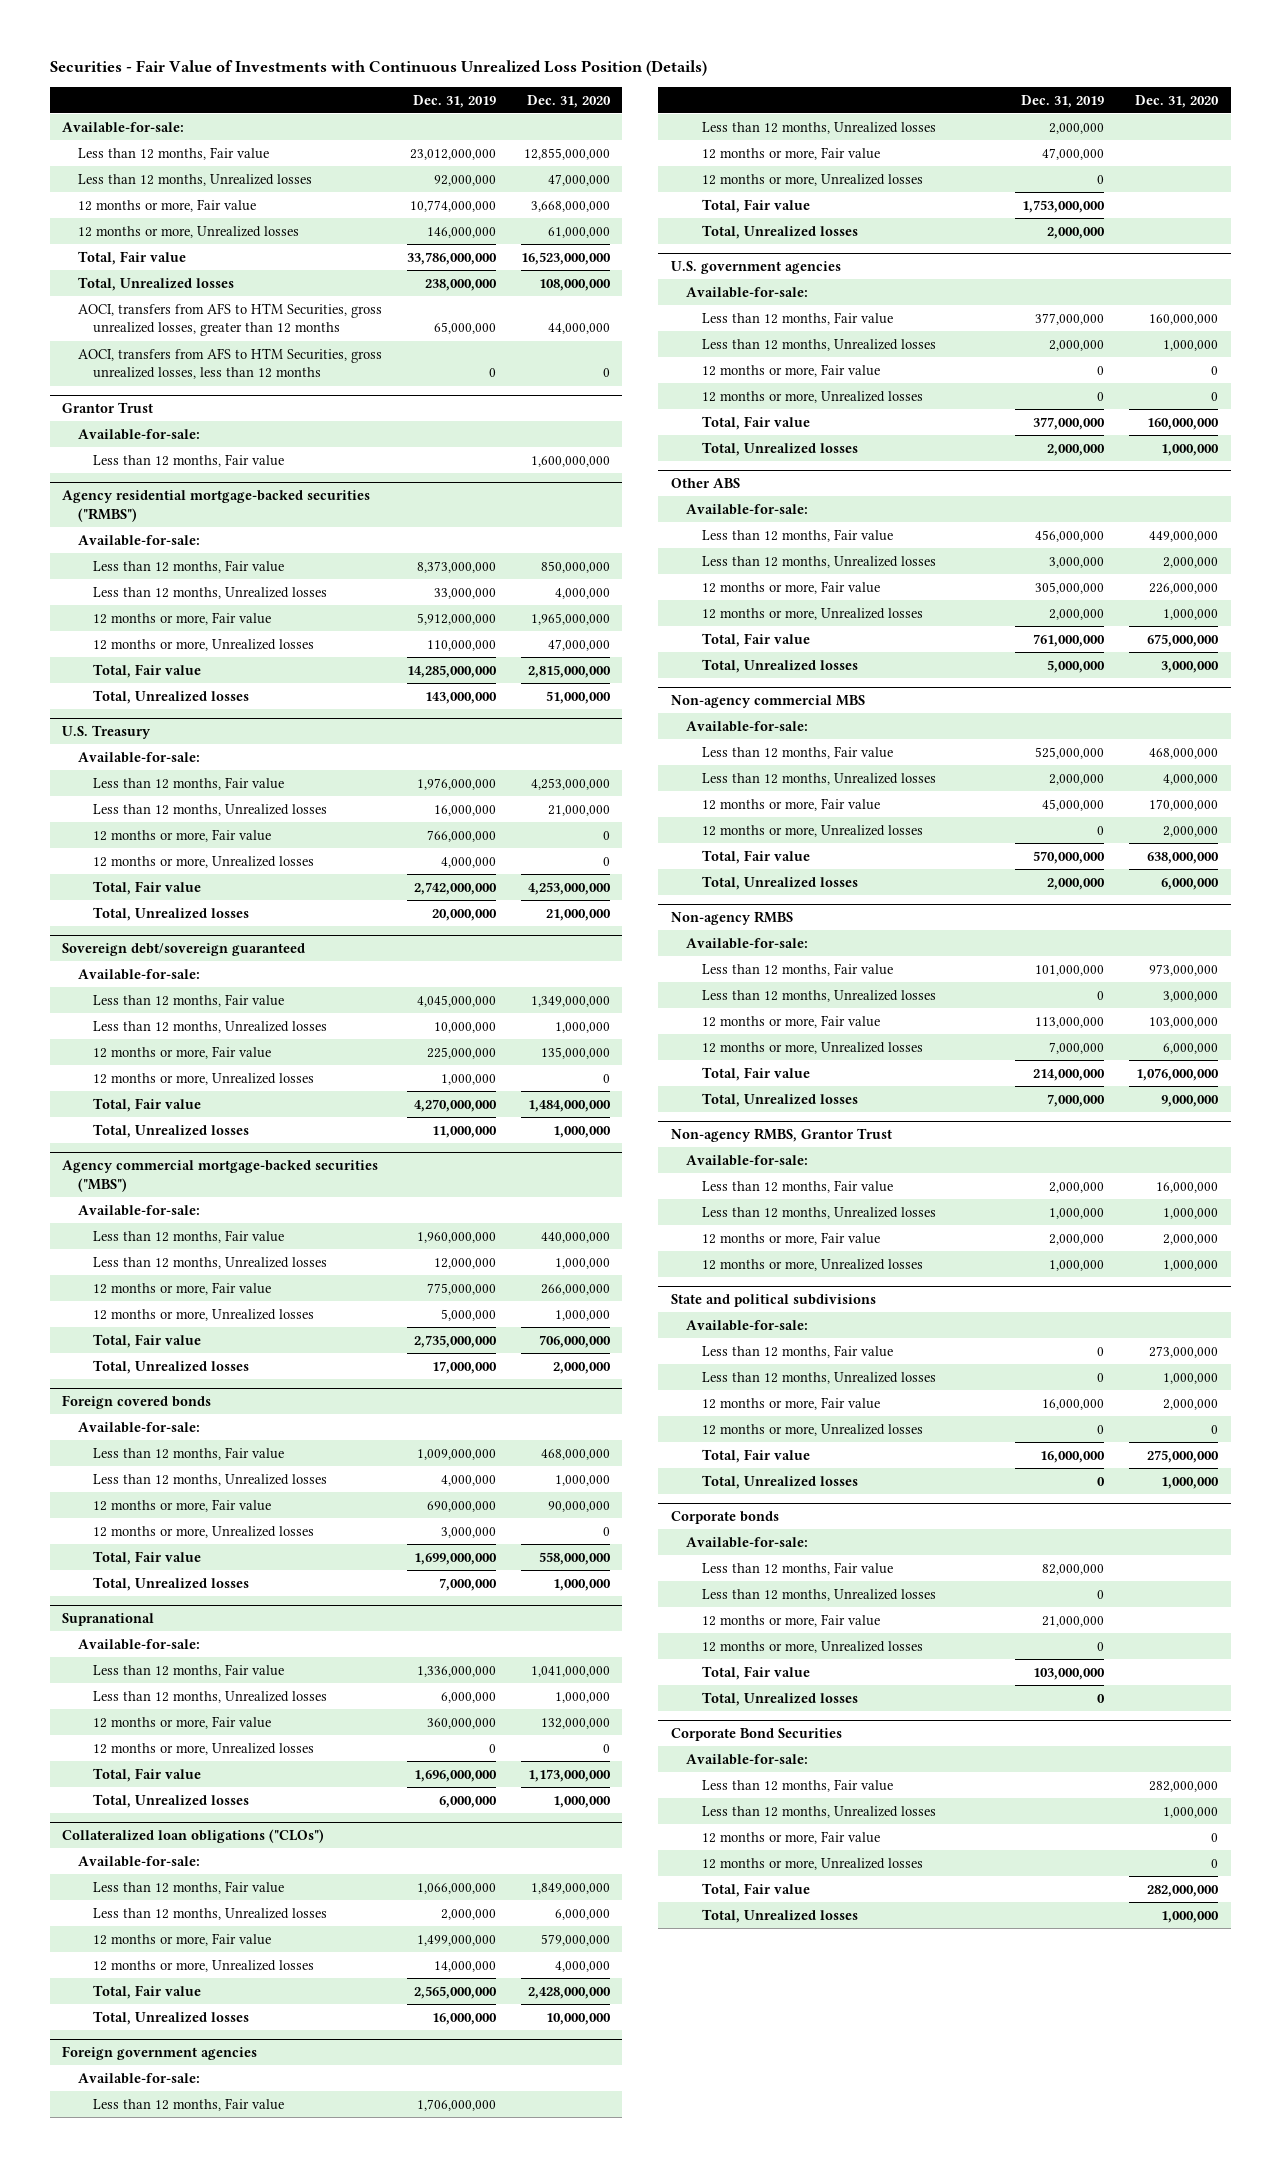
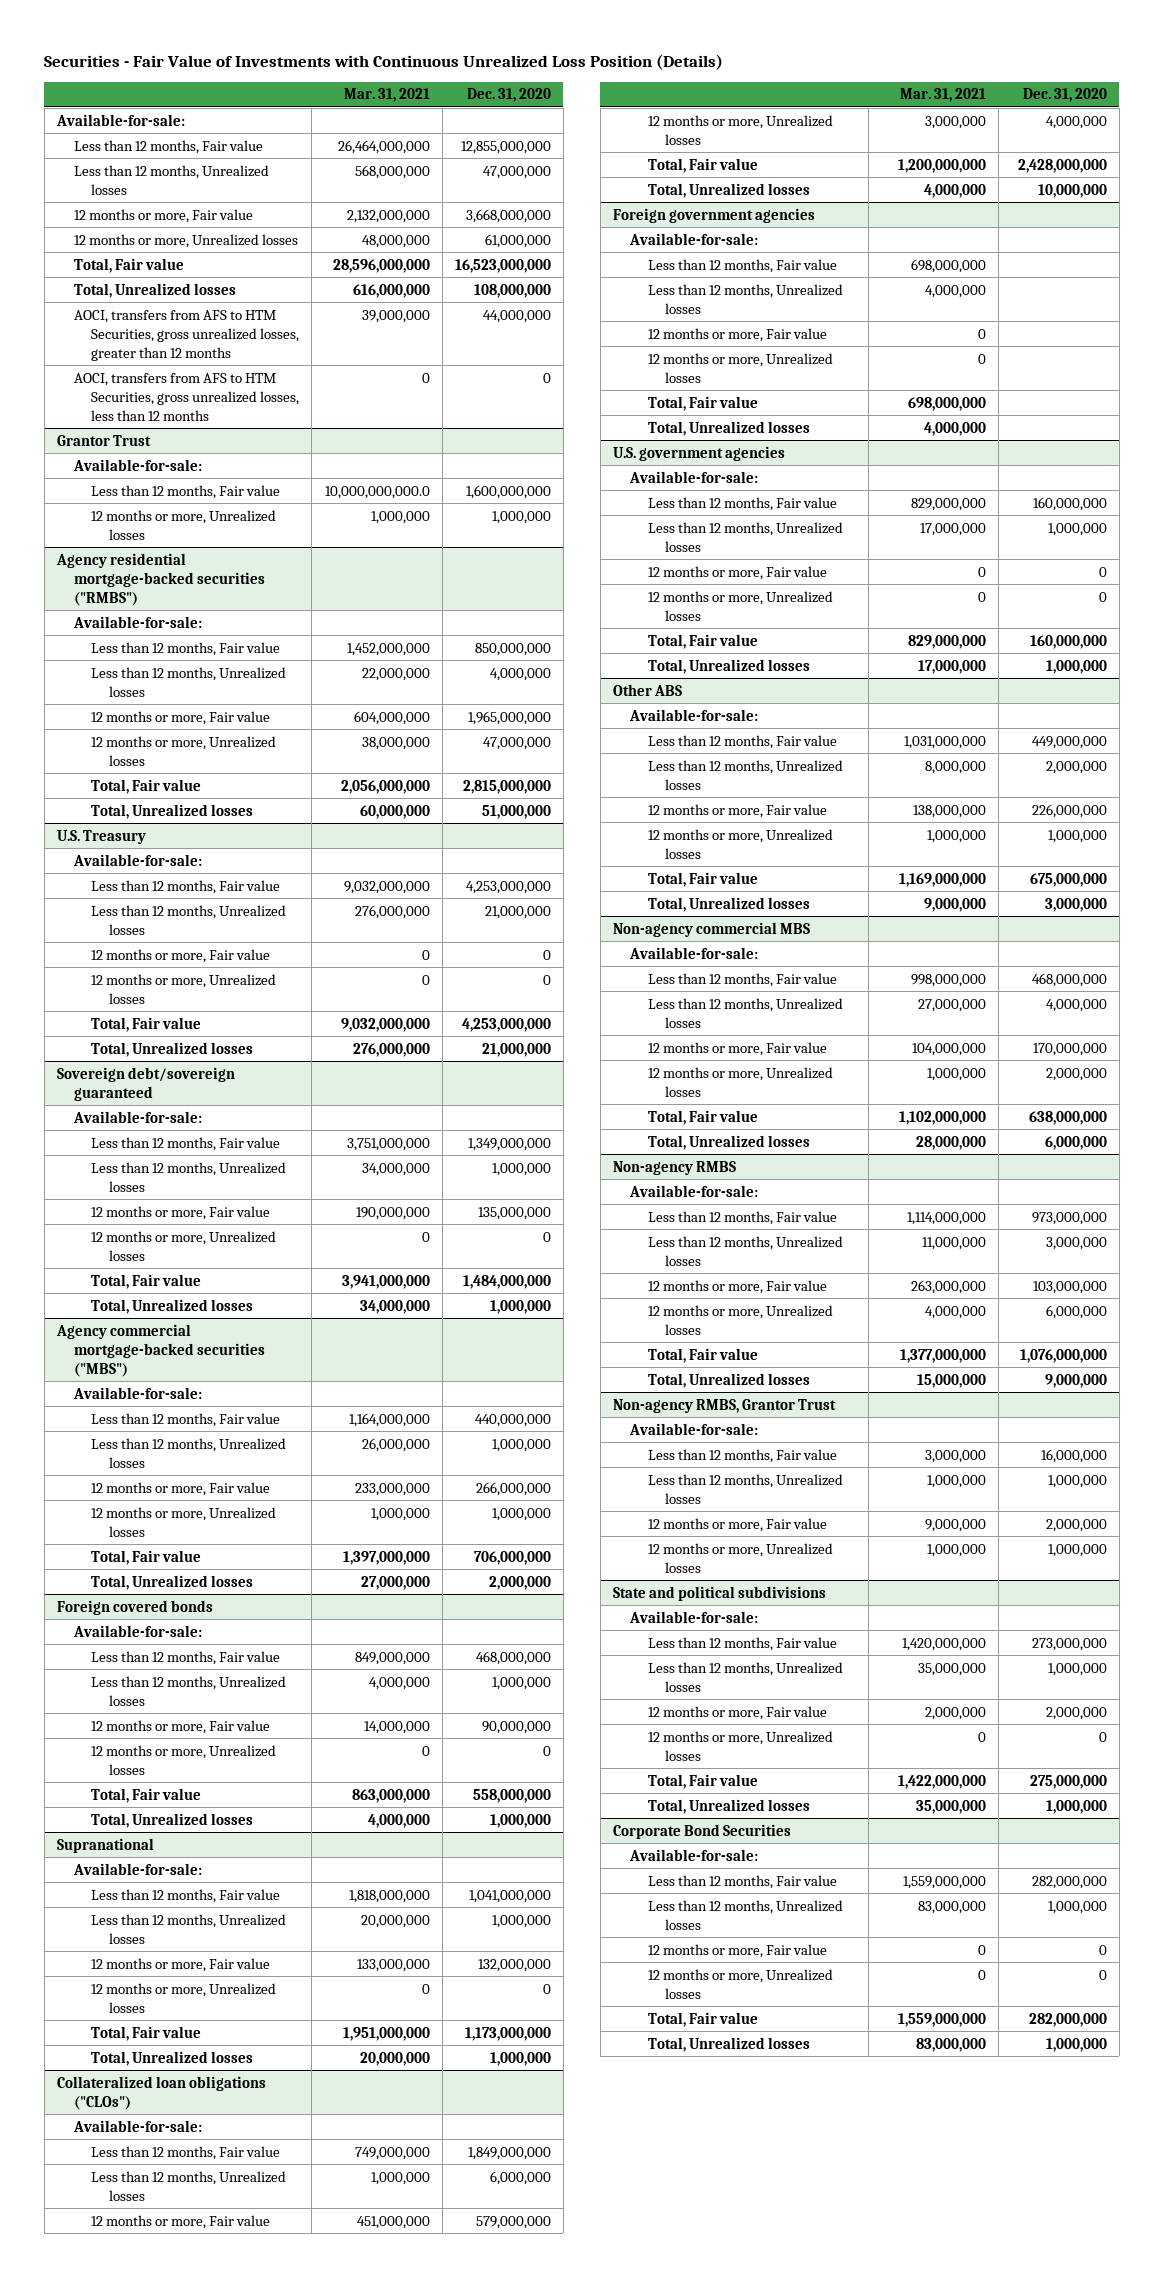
[412,94,496,108] Dec. 31, 2019 -> none
none -> [343,88,430,103] Mar. 31, 2021
none -> [91,509,277,540] 12 months or more, Unrealized losses
[670,1511,779,1525] Corporate bonds -> none
[686,1536,809,1548] Available-for-sale: -> none
[701,1561,893,1575] Less than 12 months, Fair value -> none
[701,1588,936,1601] Less than 12 months, Unrealized losses -> none
[701,1613,880,1627] 12 months or more, Fair value -> none
[701,1640,923,1653] 12 months or more, Unrealized losses -> none
[701,1665,810,1680] Total, Fair value -> none
[701,1691,858,1706] Total, Unrealized losses -> none

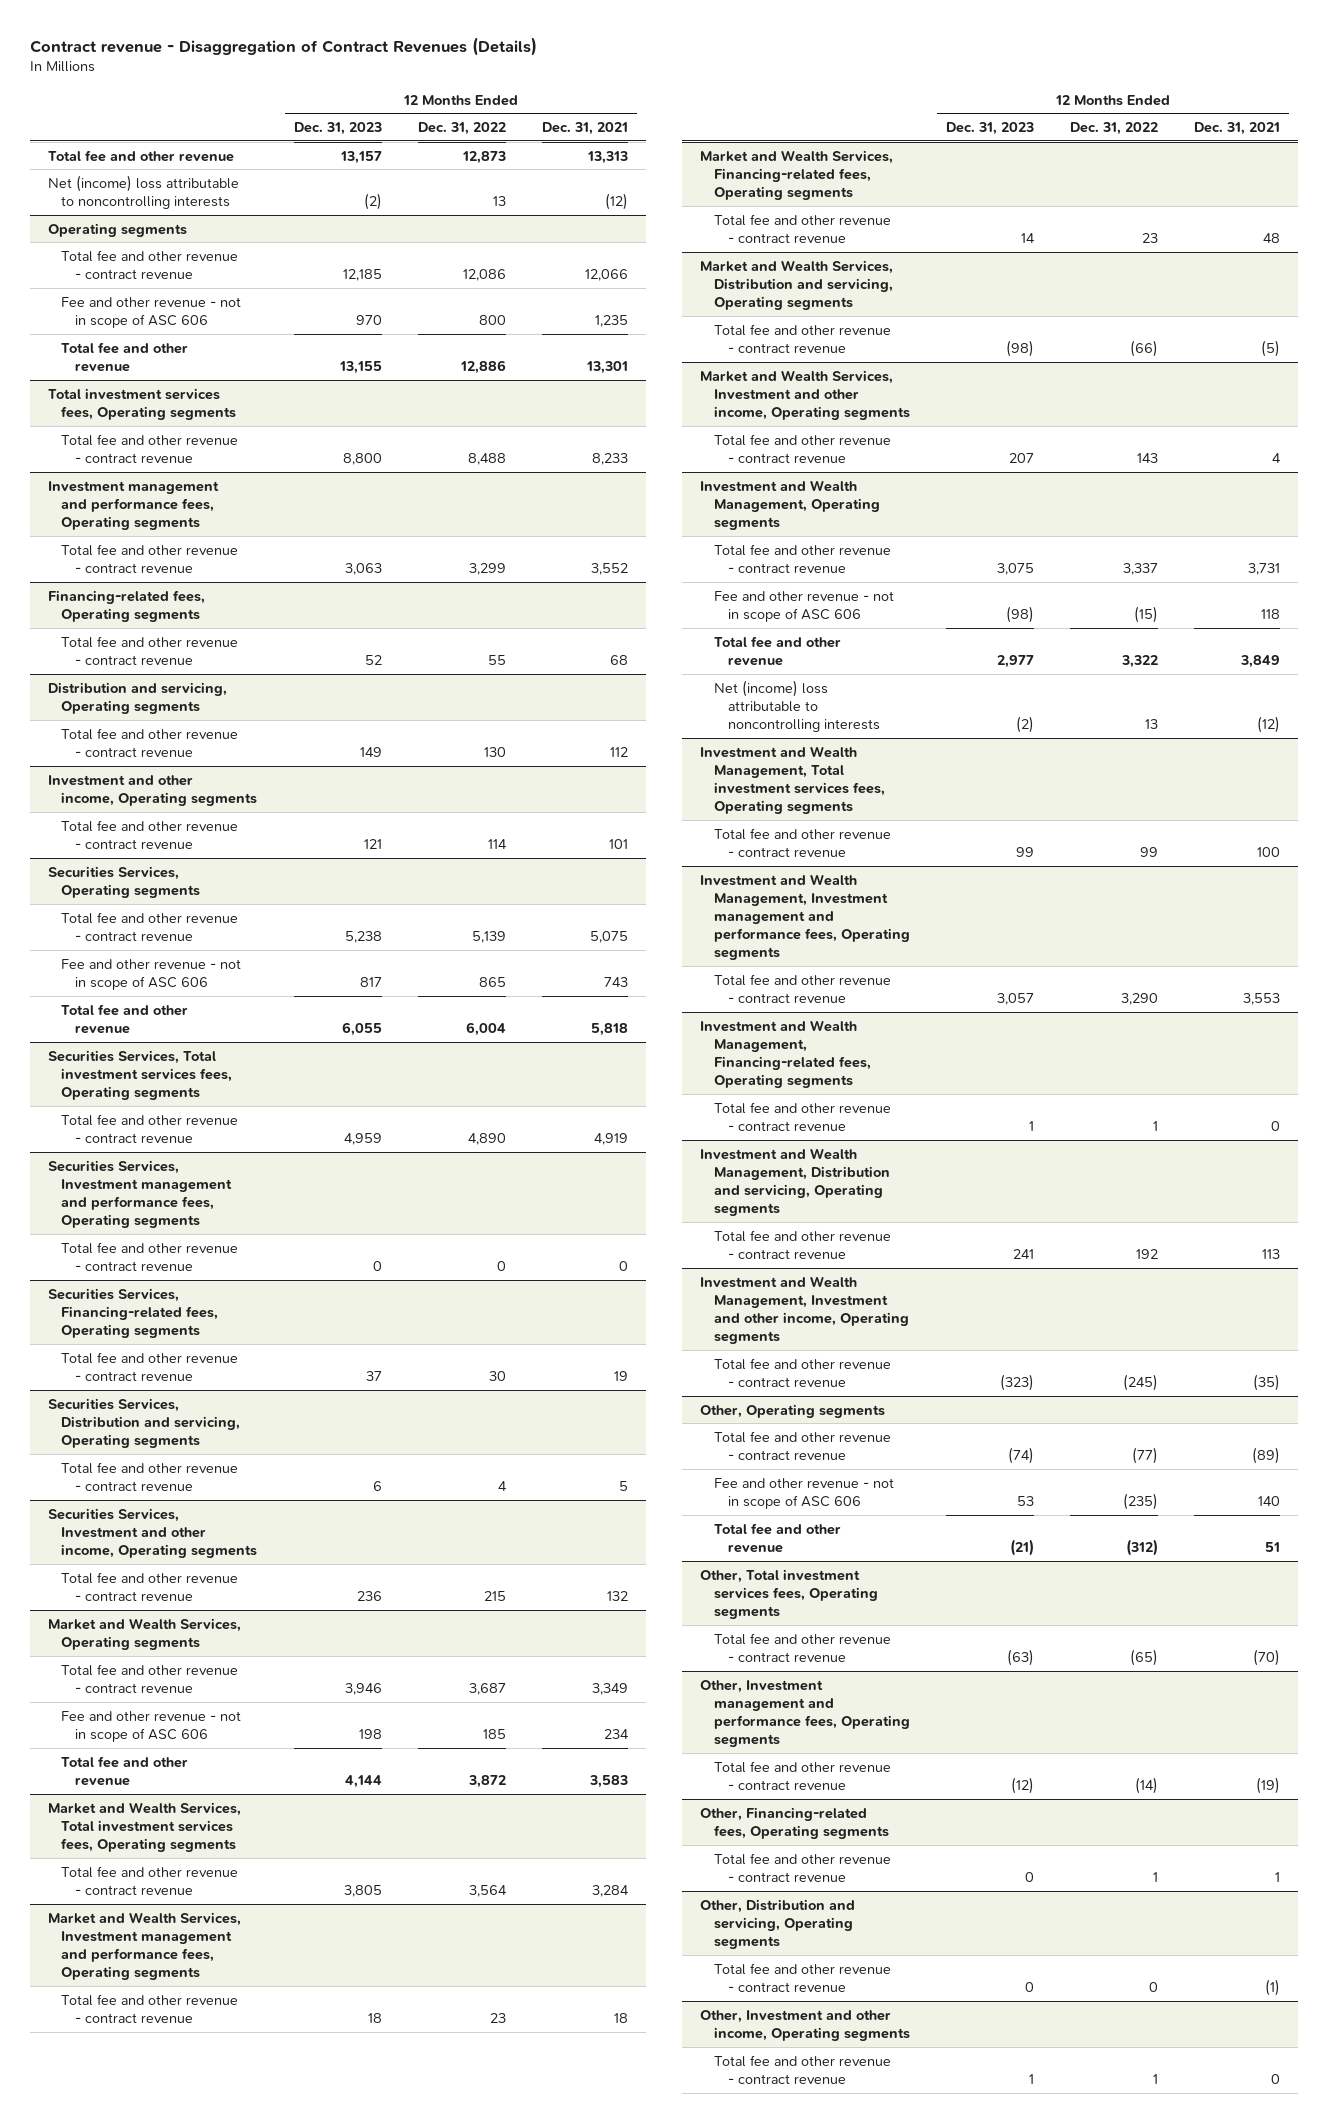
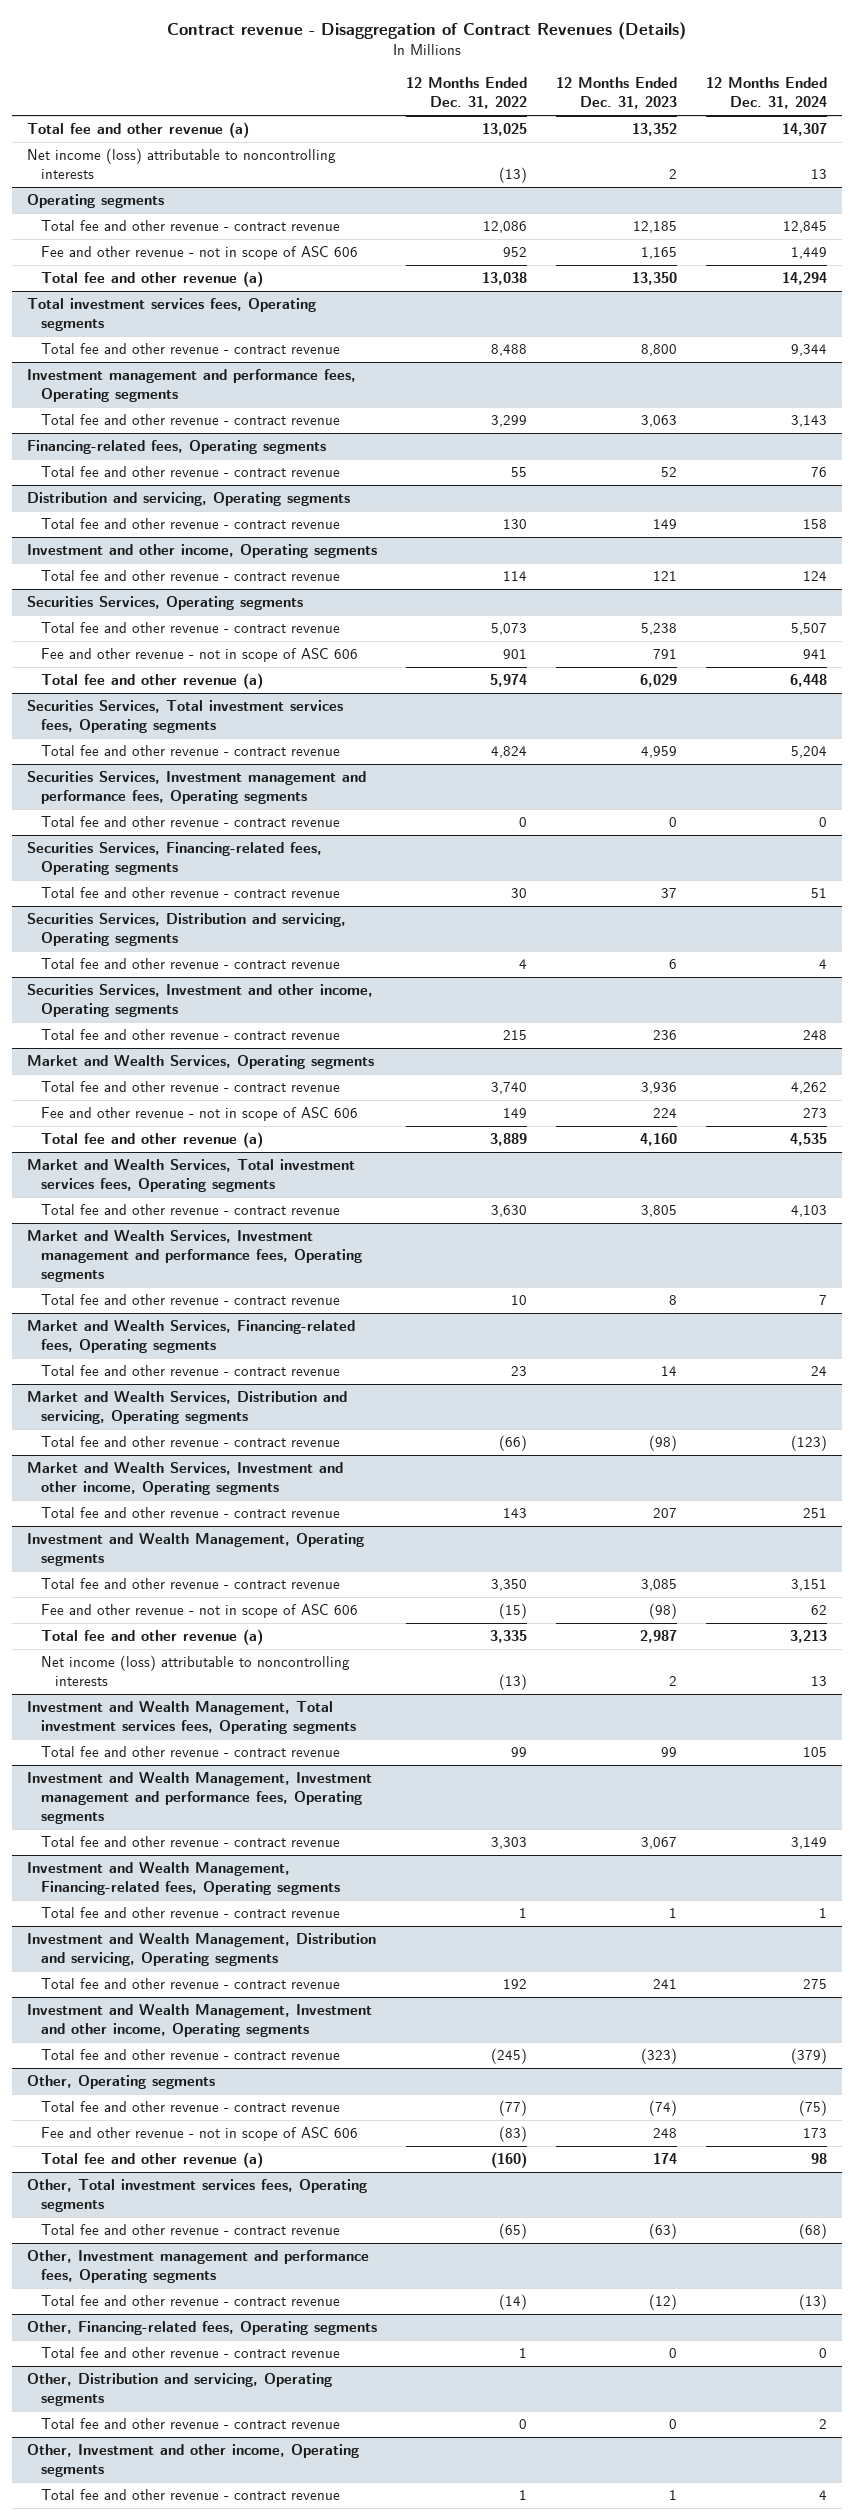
[541,121,628,135] Dec. 31, 2021 -> none
none -> [706,77,828,110] 12 Months Ended Dec. 31, 2024
[47,149,234,162] Total fee and other revenue -> [26,122,249,139] Total fee and other revenue (a)
[339,150,382,164] 13,157 -> [632,123,678,137] 13,352
[461,150,506,164] 12,873 -> [481,123,527,137] 13,025
[47,174,239,209] Net (income) loss attributable to noncontrolling interests -> [26,148,336,180] Net income (loss) attributable to noncontrolling interests
[363,192,382,210] (2) -> [669,169,678,180] 2
[492,195,506,206] 13 -> [498,167,527,184] (13)
[355,314,382,325] 970 -> [641,247,678,260] 1,165
[478,314,506,325] 800 -> [502,247,527,258] 952
[61,341,189,372] Total fee and other revenue -> [40,271,263,288] Total fee and other revenue (a)
[338,360,382,374] 13,155 -> [632,272,678,286] 13,350
[459,359,506,374] 12,886 -> [481,272,527,286] 13,038
[471,930,506,943] 5,139 -> [490,623,527,636] 5,073
[359,976,382,987] 817 -> [653,649,678,660] 791
[478,976,506,987] 865 -> [502,649,527,660] 901
[61,1003,189,1034] Total fee and other revenue -> [40,673,263,690] Total fee and other revenue (a)
[341,1021,382,1036] 6,055 -> [640,674,678,688] 6,029
[465,1021,506,1036] 6,004 -> [489,674,527,688] 5,974
[467,1132,506,1145] 4,890 -> [490,746,527,759] 4,824
[344,1682,382,1695] 3,946 -> [641,1082,678,1095] 3,936
[468,1682,506,1695] 3,687 -> [490,1082,527,1095] 3,740
[358,1728,382,1739] 198 -> [653,1108,678,1119] 224
[482,1728,506,1739] 185 -> [502,1108,527,1119] 149
[61,1755,189,1786] Total fee and other revenue -> [40,1132,263,1149] Total fee and other revenue (a)
[344,1774,382,1788] 4,144 -> [640,1133,678,1147] 4,160
[467,1774,506,1788] 3,872 -> [489,1133,527,1147] 3,889
[468,1884,507,1897] 3,564 -> [490,1205,527,1218] 3,630
[367,2012,382,2023] 18 -> [669,1295,678,1306] 8
[489,2012,506,2023] 23 -> [510,1295,527,1306] 10
[997,562,1035,575] 3,075 -> [641,1579,678,1592] 3,085
[1123,562,1159,575] 3,337 -> [490,1579,527,1592] 3,350
[713,635,841,666] Total fee and other revenue -> [40,1629,263,1646] Total fee and other revenue (a)
[997,654,1035,668] 2,977 -> [640,1630,678,1644] 2,987
[1121,654,1159,668] 3,322 -> [489,1630,527,1644] 3,335
[713,679,880,732] Net (income) loss attributable to noncontrolling interests -> [40,1655,350,1687] Net income (loss) attributable to noncontrolling interests
[1016,715,1035,733] (2) -> [669,1676,678,1687] 2
[1145,718,1159,729] 13 -> [498,1674,527,1691] (13)
[997,992,1035,1005] 3,057 -> [641,1837,678,1850] 3,067
[1121,992,1159,1005] 3,290 -> [490,1837,527,1850] 3,303
[1017,1495,1035,1506] 53 -> [653,2128,678,2139] 248
[1123,1492,1159,1510] (235) -> [498,2126,527,2143] (83)
[713,1522,841,1553] Total fee and other revenue -> [40,2152,263,2169] Total fee and other revenue (a)
[1010,1538,1035,1556] (21) -> [653,2153,678,2165] 174
[1126,1538,1159,1556] (312) -> [490,2152,527,2169] (160)

